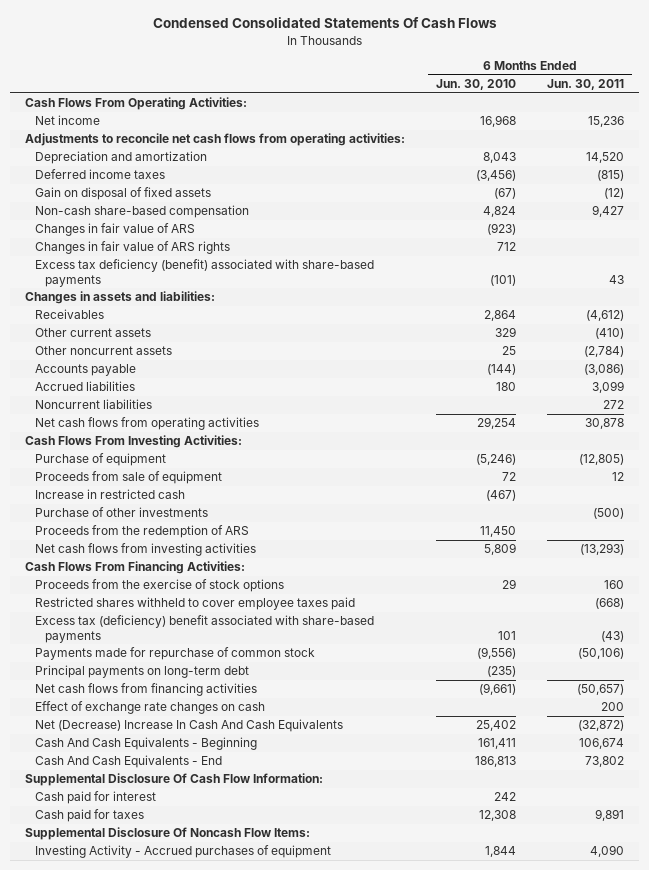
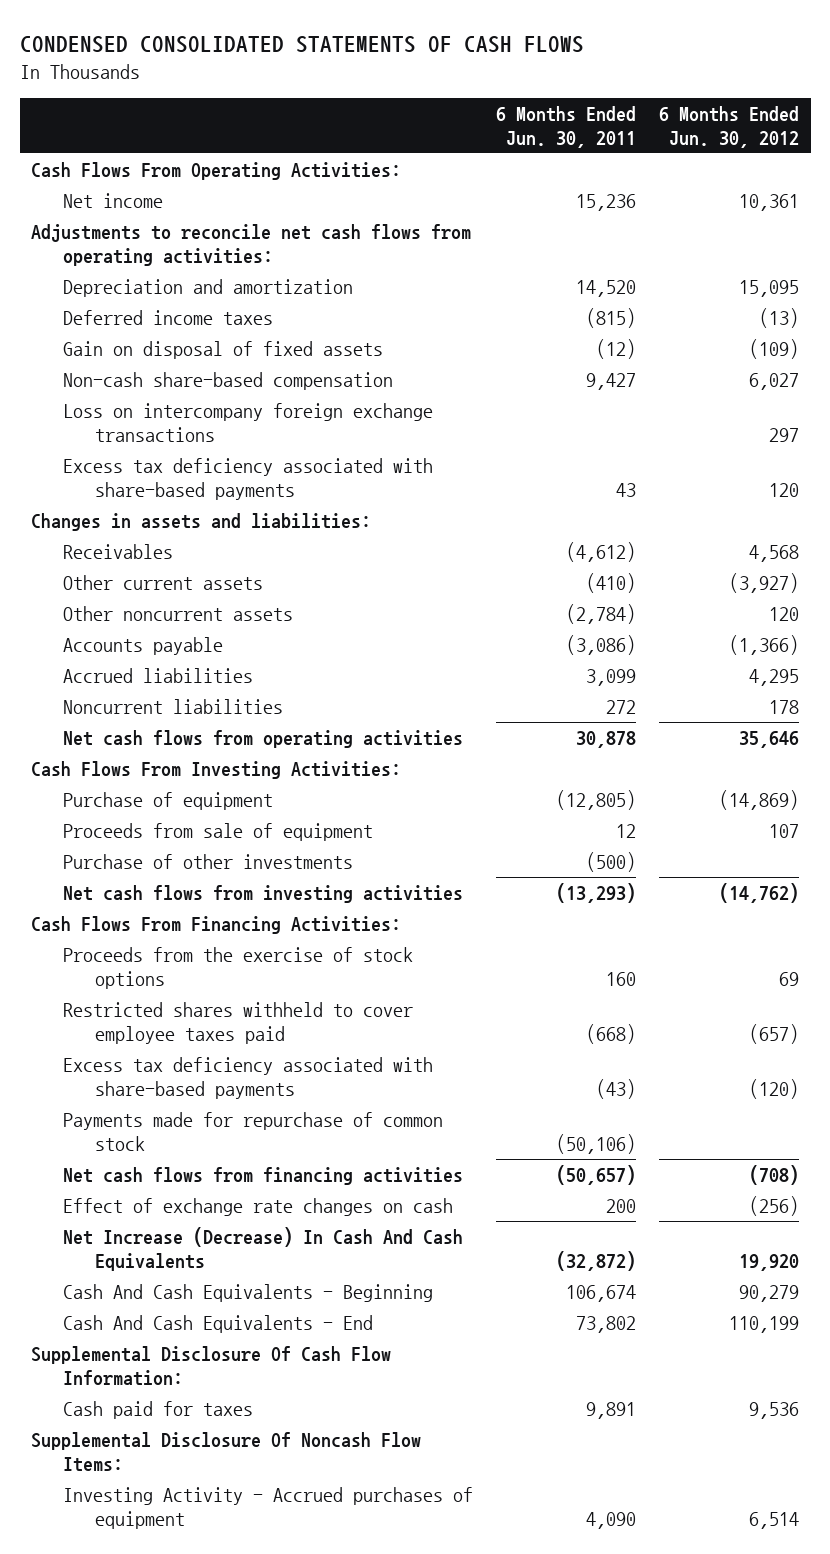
[152,17,497,29] Condensed Consolidated Statements Of Cash Flows -> [19,35,584,53] CONDENSED CONSOLIDATED STATEMENTS OF CASH FLOWS
[436,78,517,90] Jun. 30, 2010 -> none
none -> [659,105,800,148] 6 Months Ended Jun. 30, 2012
[35,223,196,237] Changes in fair value of ARS -> none
[35,241,231,255] Changes in fair value of ARS rights -> none
none -> [62,402,433,442] Loss on intercompany foreign exchange transactions
[35,259,375,287] Excess tax deficiency (benefit) associated with share-based payments -> [62,457,433,500] Excess tax deficiency associated with share-based payments
[35,489,186,500] Increase in restricted cash -> none
[35,525,250,539] Proceeds from the redemption of ARS -> none
[35,615,375,643] Excess tax (deficiency) benefit associated with share-based payments -> [62,1056,433,1099] Excess tax deficiency associated with share-based payments
[35,665,250,679] Principal payments on long-term debt -> none
[35,719,344,733] Net (Decrease) Increase In Cash And Cash Equivalents -> [62,1226,463,1271] Net Increase (Decrease) In Cash And Cash Equivalents
[35,791,157,805] Cash paid for interest -> none

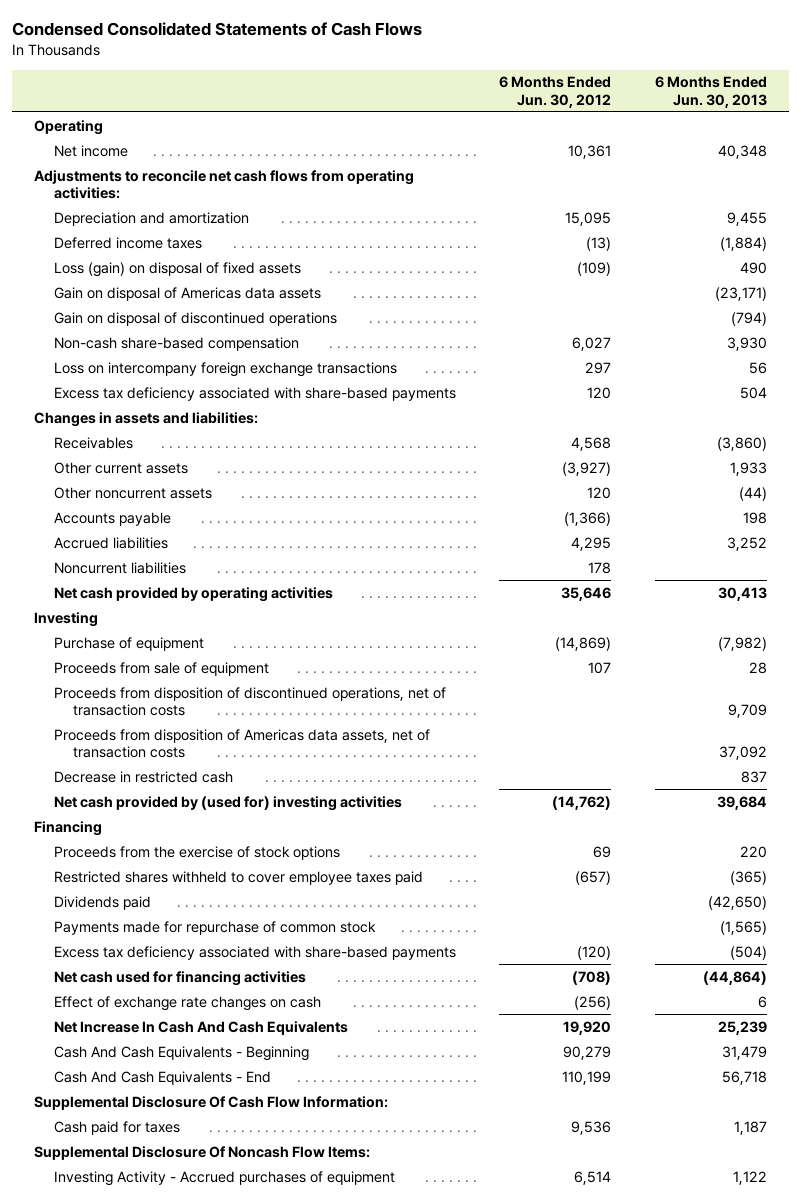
[19,35,584,53] CONDENSED CONSOLIDATED STATEMENTS OF CASH FLOWS -> [12,22,423,37] Condensed Consolidated Statements of Cash Flows
[495,105,636,148] 6 Months Ended Jun. 30, 2011 -> none
none -> [655,76,768,108] 6 Months Ended Jun. 30, 2013
[31,161,402,180] Cash Flows From Operating Activities: -> [34,119,104,135] Operating
[62,340,383,359] Gain on disposal of fixed assets -> [53,261,301,277] Loss (gain) on disposal of fixed assets
none -> [53,286,321,301] Gain on disposal of Americas data assets
none -> [53,311,337,326] Gain on disposal of discontinued operations
[62,729,463,748] Net cash flows from operating activities -> [53,586,333,602] Net cash provided by operating activities
[31,760,402,779] Cash Flows From Investing Activities: -> [34,611,99,627] Investing
[62,853,353,869] Purchase of other investments -> none
none -> [53,686,446,716] Proceeds from disposition of discontinued operations, net of transaction costs
none -> [53,728,430,758] Proceeds from disposition of Americas data assets, net of transaction costs
none -> [53,770,233,783] Decrease in restricted cash
[62,884,463,903] Net cash flows from investing activities -> [53,795,402,811] Net cash provided by (used for) investing activities
[31,915,402,934] Cash Flows From Financing Activities: -> [34,820,103,836] Financing
none -> [53,895,151,910] Dividends paid
[62,1056,433,1099] Excess tax deficiency associated with share-based payments -> [53,945,456,960] Excess tax deficiency associated with share-based payments
[62,1166,463,1185] Net cash flows from financing activities -> [53,970,306,986] Net cash used for financing activities
[62,1226,463,1271] Net Increase (Decrease) In Cash And Cash Equivalents -> [53,1020,348,1035] Net Increase In Cash And Cash Equivalents

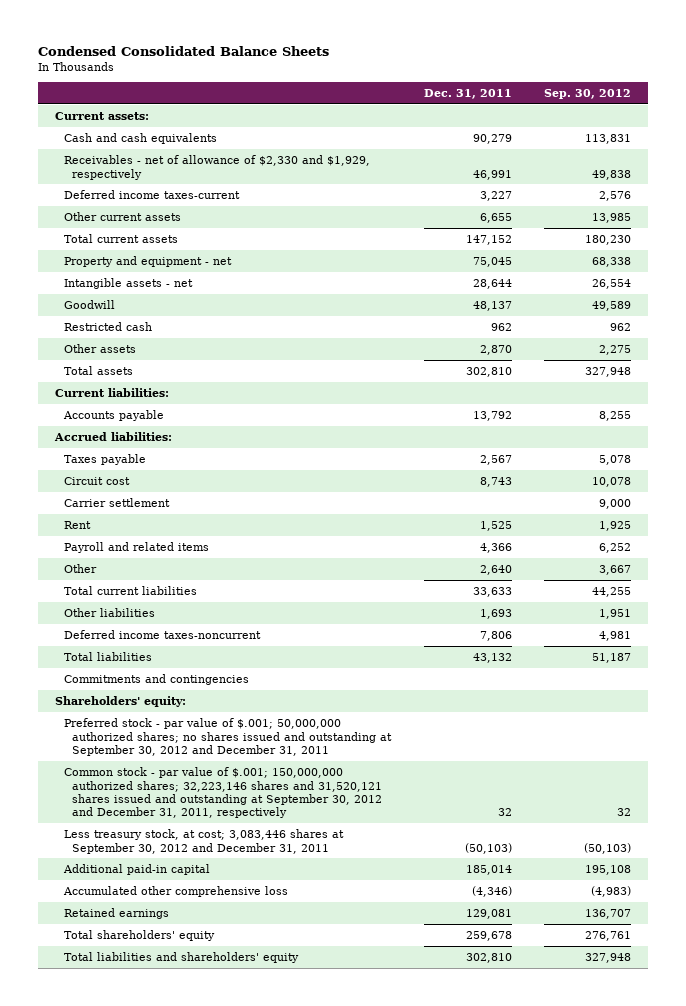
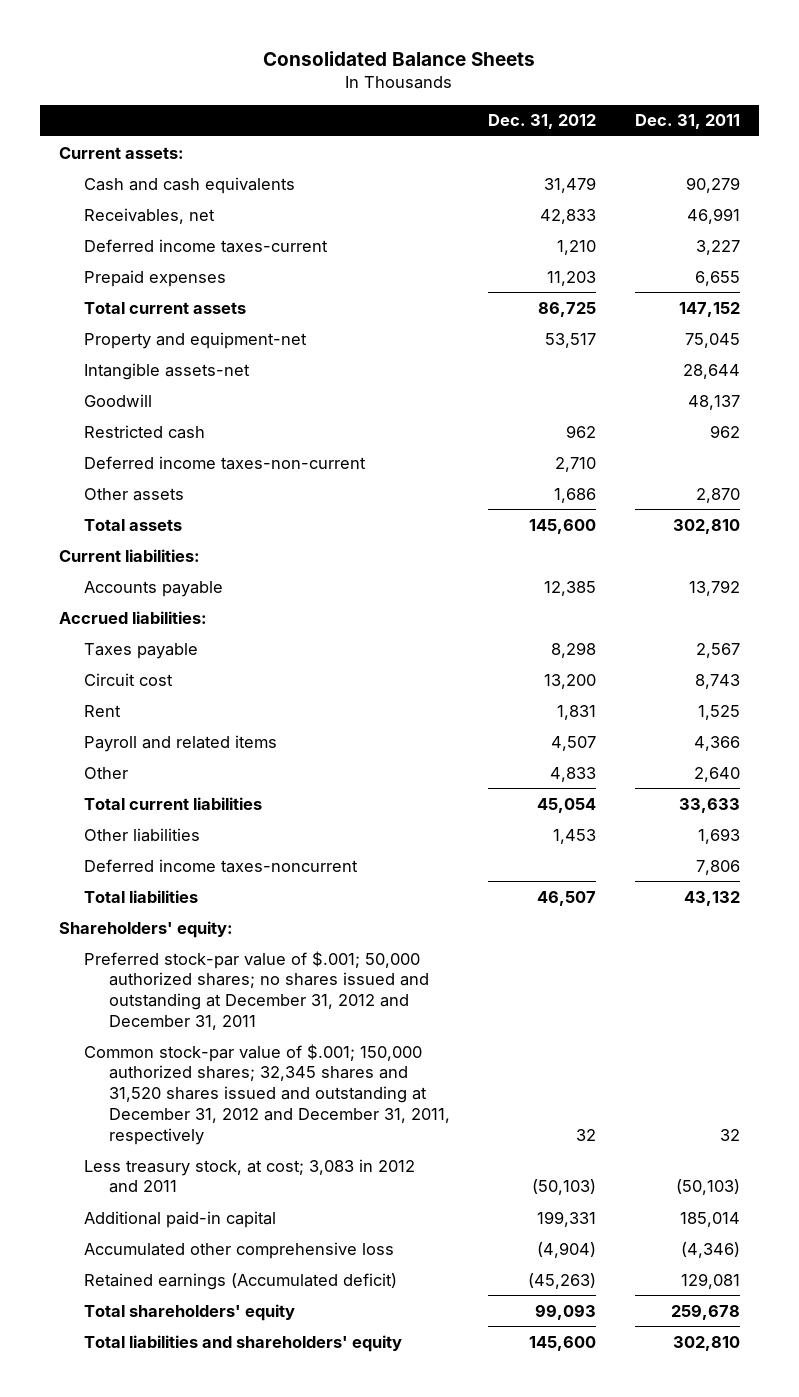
[38,45,330,56] Condensed Consolidated Balance Sheets -> [263,50,536,66] Consolidated Balance Sheets
[544,88,632,99] Sep. 30, 2012 -> none
none -> [488,114,597,130] Dec. 31, 2012
[63,155,370,180] Receivables - net of allowance of $2,330 and $1,929, respectively -> [84,207,216,224] Receivables, net
[63,212,181,222] Other current assets -> [84,269,227,287] Prepaid expenses
[63,256,232,268] Property and equipment - net -> [84,331,308,349] Property and equipment-net
[63,278,193,290] Intangible assets - net -> [84,362,251,380] Intangible assets-net
none -> [84,455,367,470] Deferred income taxes-non-current
[63,498,170,508] Carrier settlement -> none
[63,674,249,686] Commitments and contingencies -> none
[63,718,393,756] Preferred stock - par value of $.001; 50,000,000 authorized shares; no shares issued and outstanding at September 30, 2012 and December 31, 2011 -> [84,950,429,1031] Preferred stock-par value of $.001; 50,000 authorized shares; no shares issued and outstanding at December 31, 2012 and December 31, 2011
[63,767,383,819] Common stock - par value of $.001; 150,000,000 authorized shares; 32,223,146 shares and 31,520,121 shares issued and outstanding at September 30, 2012 and December 31, 2011, respectively -> [84,1043,450,1145] Common stock-par value of $.001; 150,000 authorized shares; 32,345 shares and 31,520 shares issued and outstanding at December 31, 2012 and December 31, 2011, respectively
[63,829,344,854] Less treasury stock, at cost; 3,083,446 shares at September 30, 2012 and December 31, 2011 -> [84,1158,416,1194] Less treasury stock, at cost; 3,083 in 2012 and 2011
[63,908,169,920] Retained earnings -> [84,1272,398,1290] Retained earnings (Accumulated deficit)

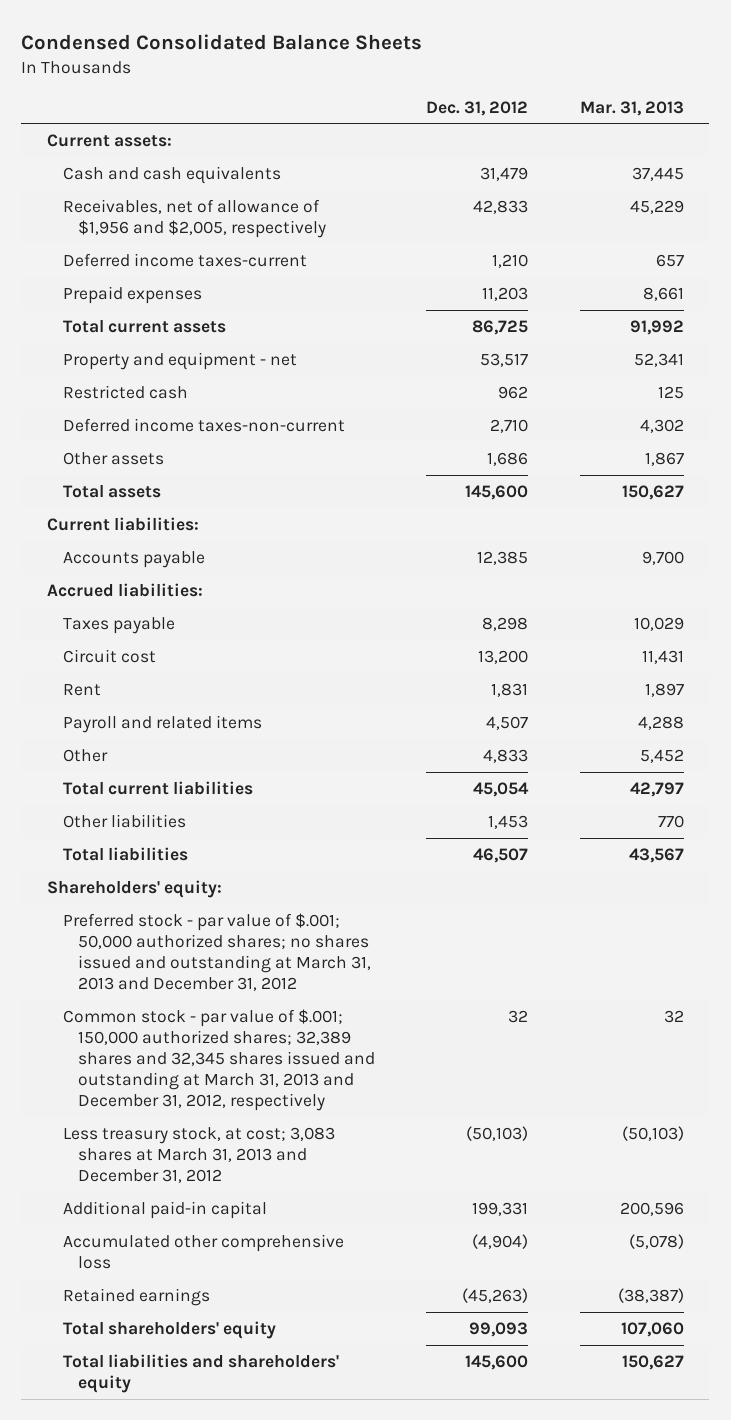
[263,50,536,66] Consolidated Balance Sheets -> [21,33,423,50] Condensed Consolidated Balance Sheets
[634,114,740,130] Dec. 31, 2011 -> none
none -> [579,100,684,116] Mar. 31, 2013
[84,207,216,224] Receivables, net -> [62,199,327,238] Receivables, net of allowance of $1,956 and $2,005, respectively
[84,362,251,380] Intangible assets-net -> none
[84,393,153,407] Goodwill -> none
[84,331,308,349] Property and equipment-net -> [62,352,297,371] Property and equipment - net
[84,858,359,873] Deferred income taxes-noncurrent -> none
[84,950,429,1031] Preferred stock-par value of $.001; 50,000 authorized shares; no shares issued and outstanding at December 31, 2012 and December 31, 2011 -> [62,913,372,991] Preferred stock - par value of $.001; 50,000 authorized shares; no shares issued and outstanding at March 31, 2013 and December 31, 2012
[84,1043,450,1145] Common stock-par value of $.001; 150,000 authorized shares; 32,345 shares and 31,520 shares issued and outstanding at December 31, 2012 and December 31, 2011, respectively -> [62,1009,376,1111] Common stock - par value of $.001; 150,000 authorized shares; 32,389 shares and 32,345 shares issued and outstanding at March 31, 2013 and December 31, 2012, respectively
[84,1158,416,1194] Less treasury stock, at cost; 3,083 in 2012 and 2011 -> [62,1127,335,1183] Less treasury stock, at cost; 3,083 shares at March 31, 2013 and December 31, 2012
[84,1272,398,1290] Retained earnings (Accumulated deficit) -> [62,1288,210,1307] Retained earnings

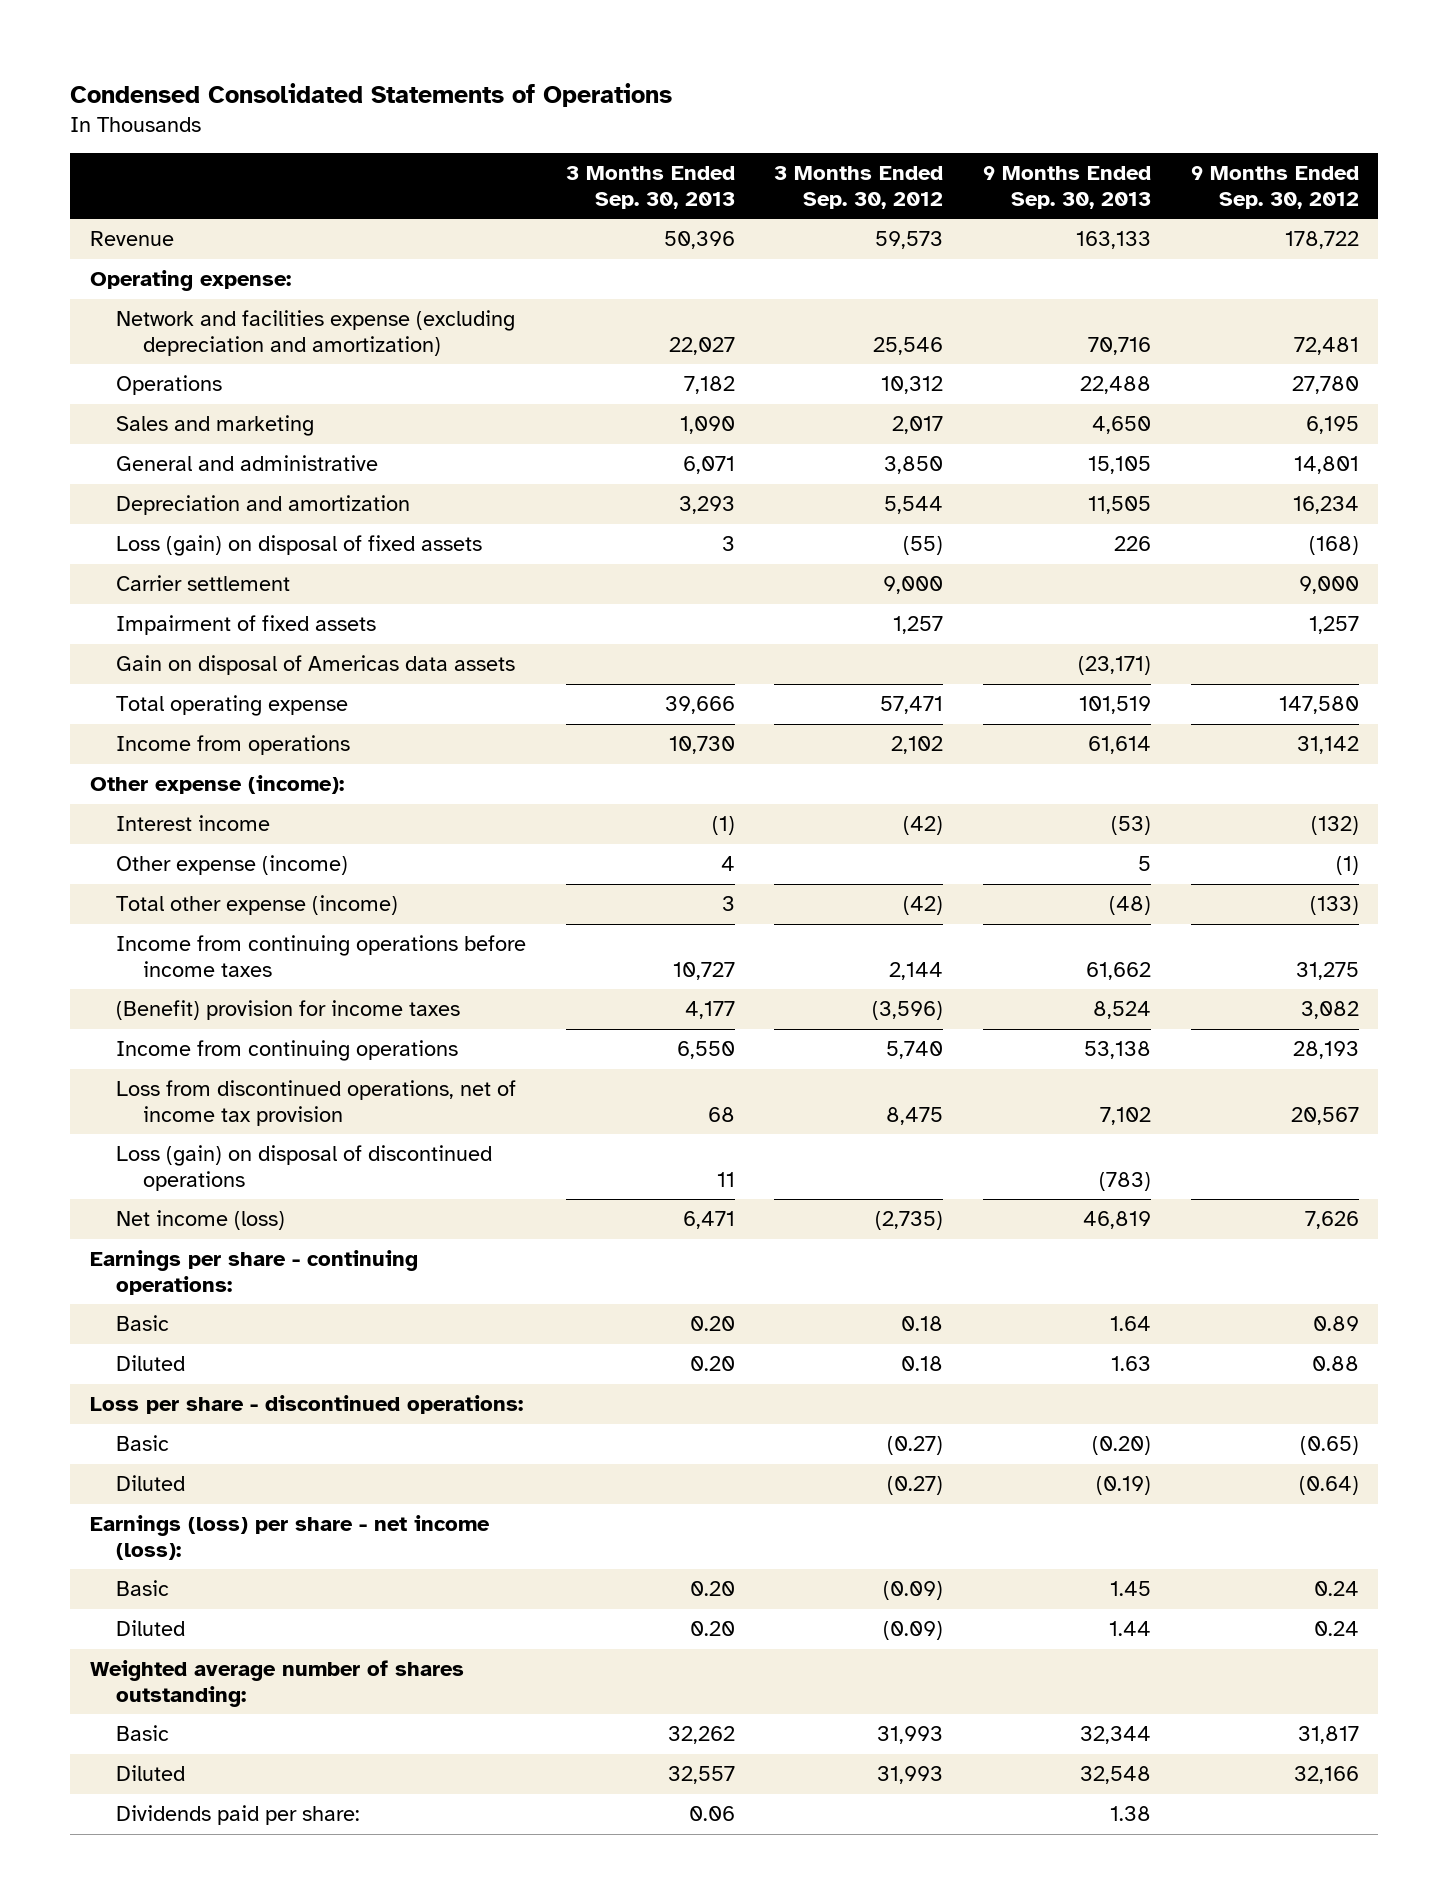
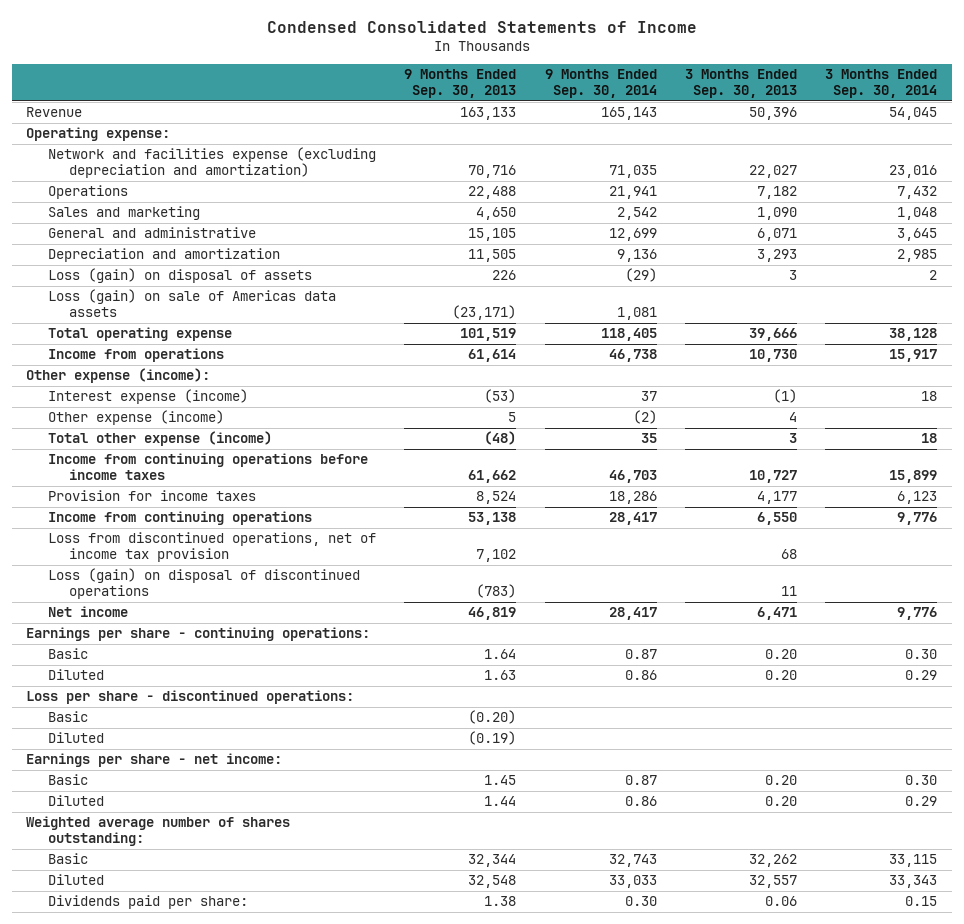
[69,83,672,108] Condensed Consolidated Statements of Operations -> [266,20,697,33] Condensed Consolidated Statements of Income
[774,166,944,209] 3 Months Ended Sep. 30, 2012 -> none
[1190,166,1359,209] 9 Months Ended Sep. 30, 2012 -> none
none -> [544,69,657,99] 9 Months Ended Sep. 30, 2014
none -> [825,69,938,99] 3 Months Ended Sep. 30, 2014
[116,575,291,592] Carrier settlement -> none
[116,615,377,636] Impairment of fixed assets -> none
[116,535,483,557] Loss (gain) on disposal of fixed assets -> [47,268,312,284] Loss (gain) on disposal of assets
[116,655,516,676] Gain on disposal of Americas data assets -> [47,289,336,318] Loss (gain) on sale of Americas data assets
[116,815,271,832] Interest income -> [47,389,248,405] Interest expense (income)
[116,1000,461,1021] (Benefit) provision for income taxes -> [47,490,256,502] Provision for income taxes
[116,1210,286,1231] Net income (loss) -> [47,606,128,618] Net income
[89,1515,490,1560] Earnings (loss) per share - net income (loss): -> [26,753,283,768] Earnings per share - net income:

